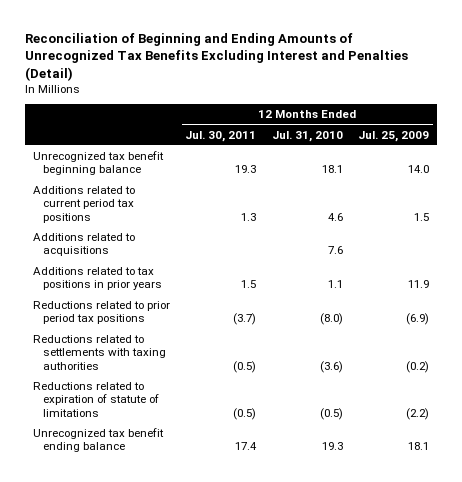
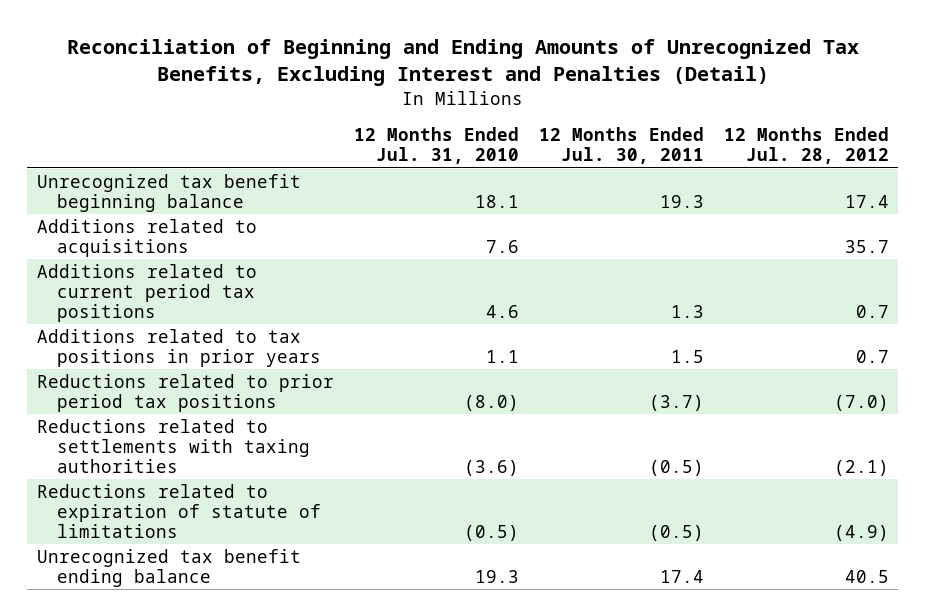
[25,32,409,81] Reconciliation of Beginning and Ending Amounts of Unrecognized Tax Benefits Excluding Interest and Penalties (Detail) -> [66,39,859,87] Reconciliation of Beginning and Ending Amounts of Unrecognized Tax Benefits, Excluding Interest and Penalties (Detail)
[358,130,430,142] Jul. 25, 2009 -> none
none -> [723,127,889,165] 12 Months Ended Jul. 28, 2012
[32,186,135,223] Additions related to current period tax positions -> [37,263,258,322] Additions related to current period tax positions

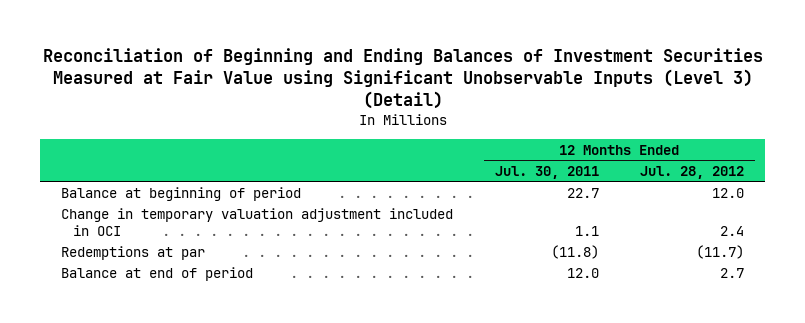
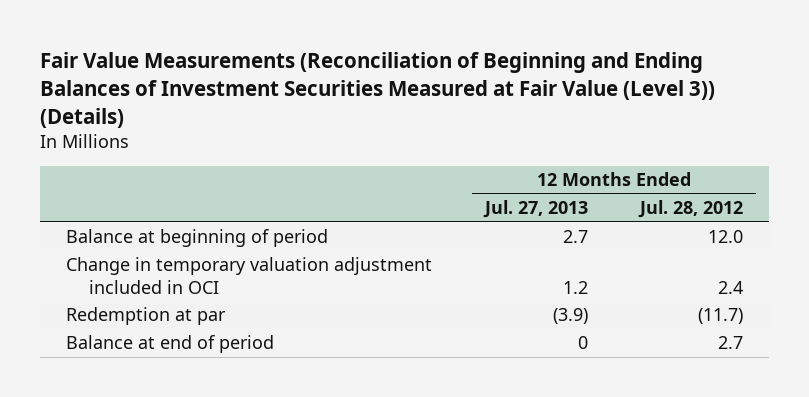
[42,47,763,110] Reconciliation of Beginning and Ending Balances of Investment Securities Measured at Fair Value using Significant Unobservable Inputs (Level 3) (Detail) -> [39,51,715,128] Fair Value Measurements (Reconciliation of Beginning and Ending Balances of Investment Securities Measured at Fair Value (Level 3)) (Details)
[494,166,599,180] Jul. 30, 2011 -> none
none -> [482,200,588,219] Jul. 27, 2013
[60,245,205,260] Redemptions at par -> [66,307,227,326] Redemption at par

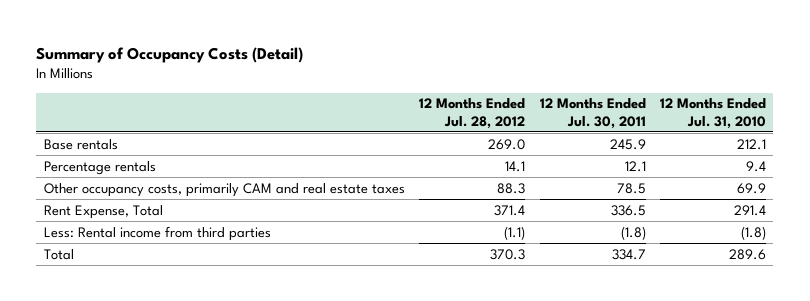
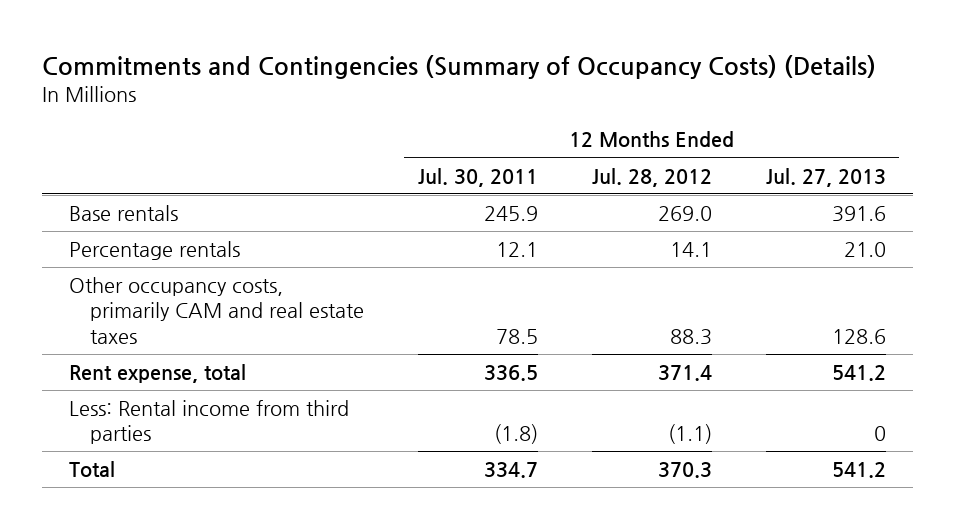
[36,46,304,63] Summary of Occupancy Costs (Detail) -> [42,54,877,79] Commitments and Contingencies (Summary of Occupancy Costs) (Details)
[660,98,767,129] 12 Months Ended Jul. 31, 2010 -> none
none -> [765,167,886,187] Jul. 27, 2013
[43,204,163,219] Rent Expense, Total -> [69,364,247,384] Rent expense, total

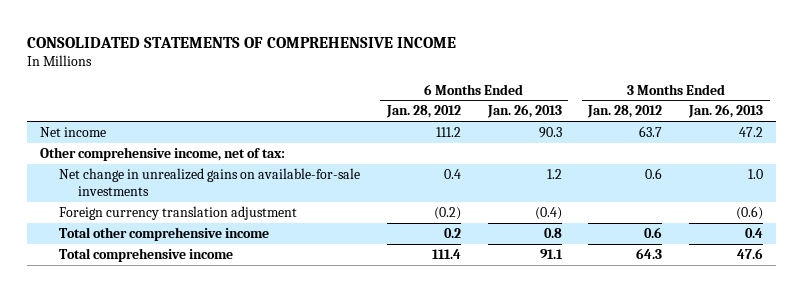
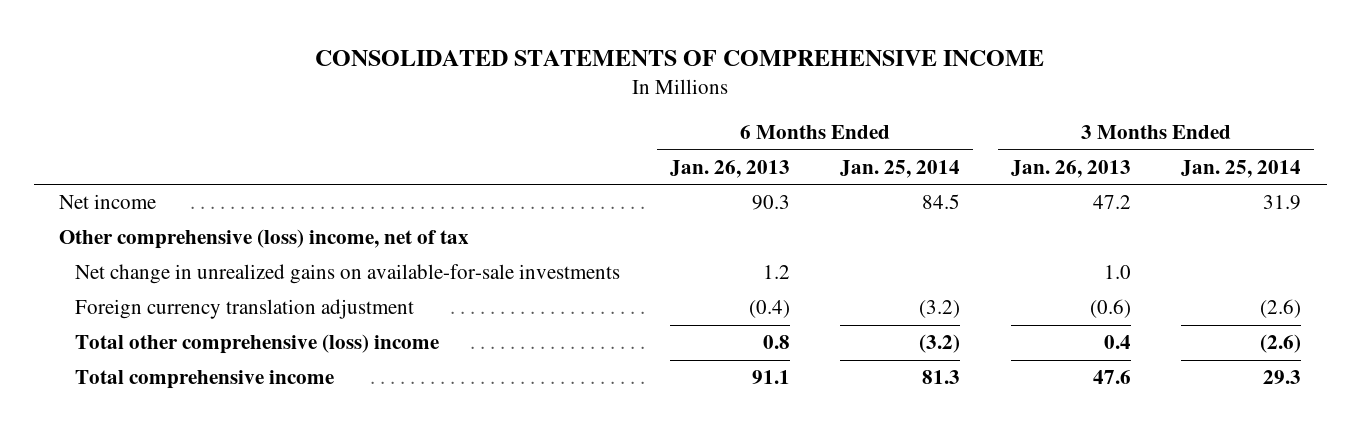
[385,105,461,119] Jan. 28, 2012 -> none
[587,105,663,119] Jan. 28, 2012 -> none
none -> [840,159,961,178] Jan. 25, 2014
none -> [1181,159,1302,178] Jan. 25, 2014
[40,146,286,161] Other comprehensive income, net of tax: -> [59,229,470,250] Other comprehensive (loss) income, net of tax
[59,226,270,241] Total other comprehensive income -> [74,334,439,355] Total other comprehensive (loss) income

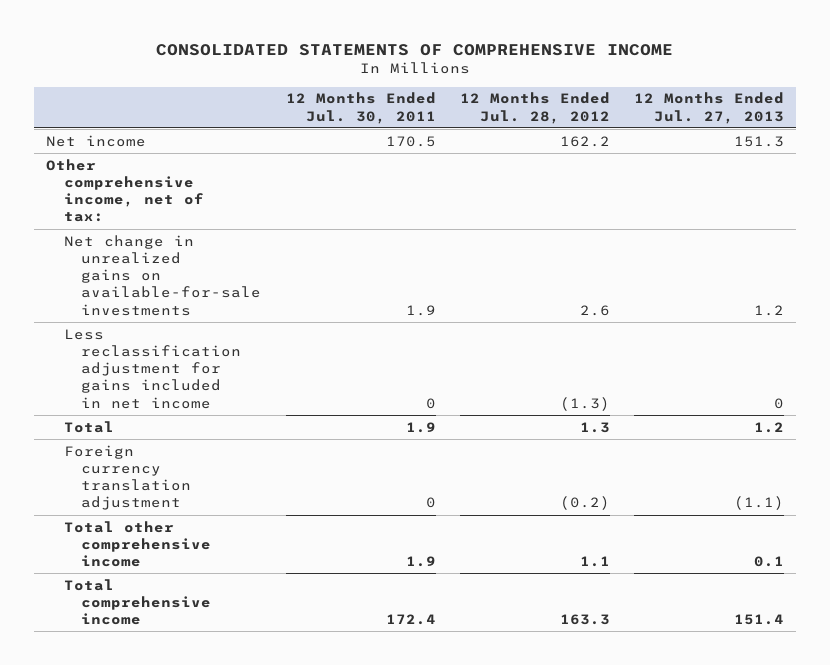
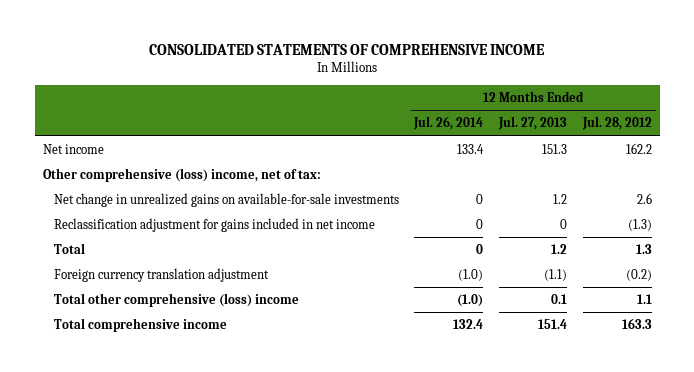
[285,92,436,124] 12 Months Ended Jul. 30, 2011 -> none
none -> [413,116,484,131] Jul. 26, 2014
[46,158,204,223] Other comprehensive income, net of tax: -> [42,167,321,182] Other comprehensive (loss) income, net of tax:
[63,328,242,409] Less reclassification adjustment for gains included in net income -> [53,217,375,232] Reclassification adjustment for gains included in net income
[63,520,212,568] Total other comprehensive income -> [53,292,299,307] Total other comprehensive (loss) income

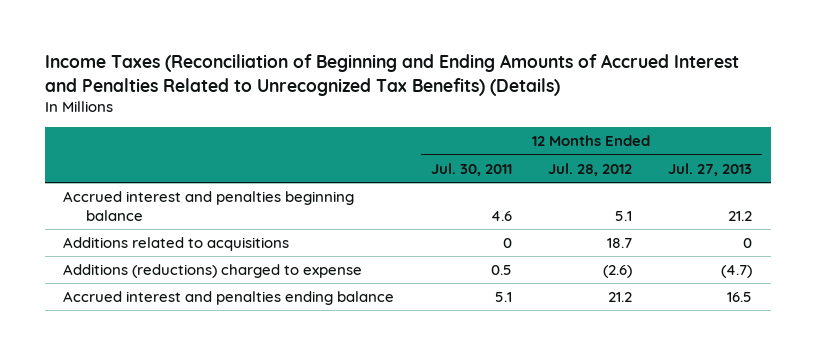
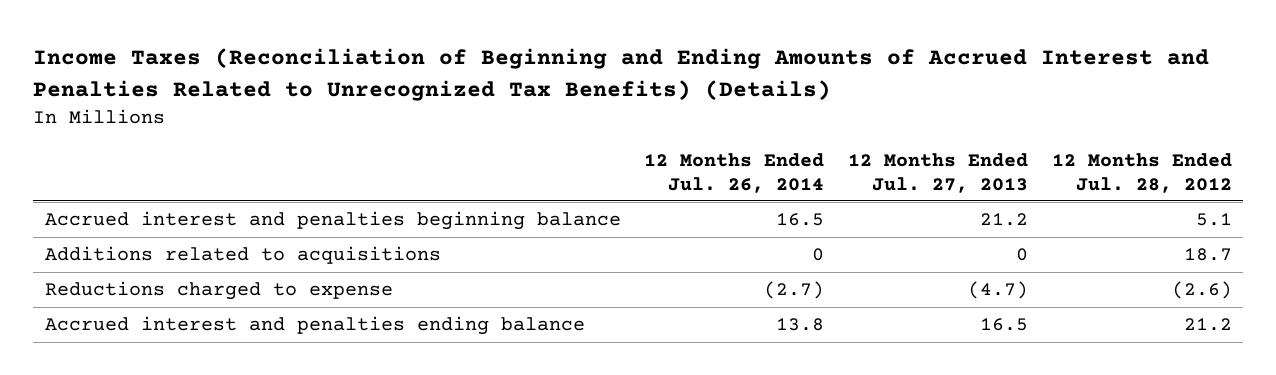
[430,162,512,176] Jul. 30, 2011 -> none
none -> [644,153,825,193] 12 Months Ended Jul. 26, 2014
[63,264,363,279] Additions (reductions) charged to expense -> [44,281,393,301] Reductions charged to expense

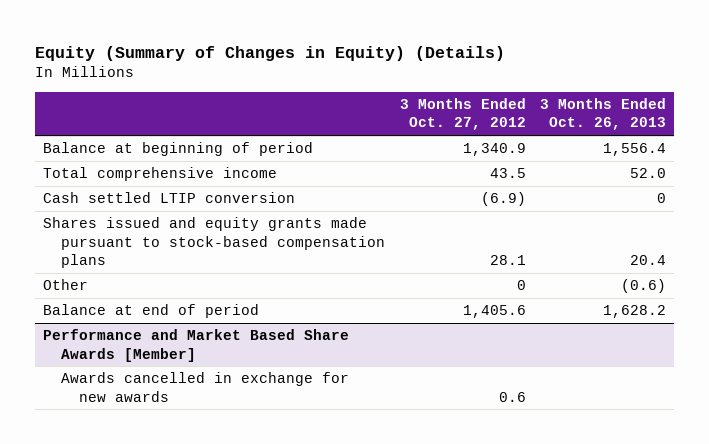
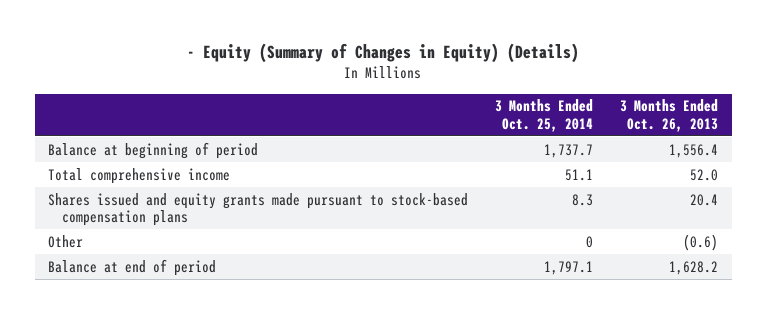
[35,45,506,61] Equity (Summary of Changes in Equity) (Details) -> [187,43,580,64] - Equity (Summary of Changes in Equity) (Details)
[399,98,526,131] 3 Months Ended Oct. 27, 2012 -> none
none -> [495,99,594,132] 3 Months Ended Oct. 25, 2014
[42,192,295,204] Cash settled LTIP conversion -> none
[42,329,349,362] Performance and Market Based Share Awards [Member] -> none
[60,372,349,402] Awards cancelled in exchange for new awards -> none

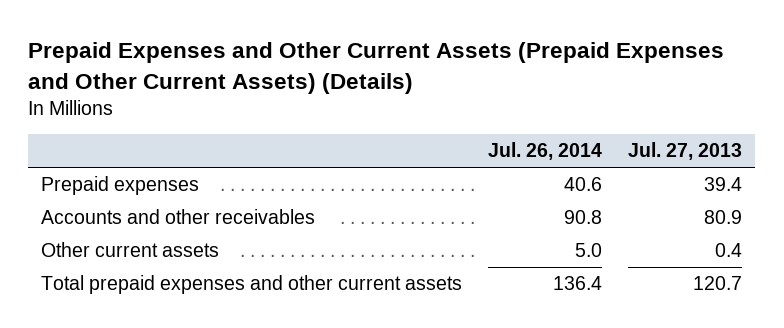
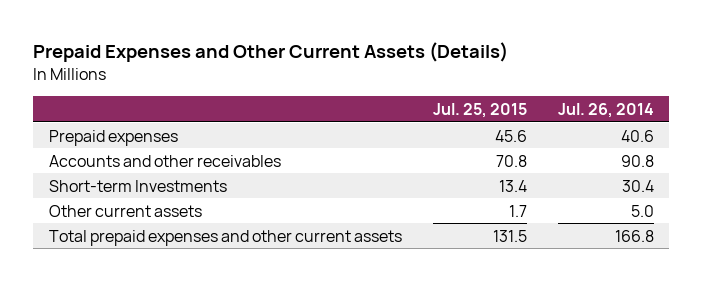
[28,42,725,94] Prepaid Expenses and Other Current Assets (Prepaid Expenses and Other Current Assets) (Details) -> [33,42,509,63] Prepaid Expenses and Other Current Assets (Details)
[628,142,743,161] Jul. 27, 2013 -> none
none -> [432,102,527,118] Jul. 25, 2015
none -> [48,179,227,192] Short-term Investments
[553,276,603,291] 136.4 -> [614,229,654,242] 166.8

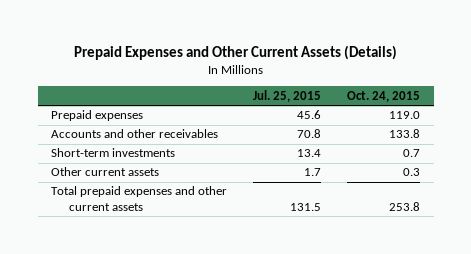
[557,102,654,118] Jul. 26, 2014 -> none
none -> [347,90,421,102] Oct. 24, 2015
[48,179,227,192] Short-term Investments -> [50,148,175,158] Short-term investments

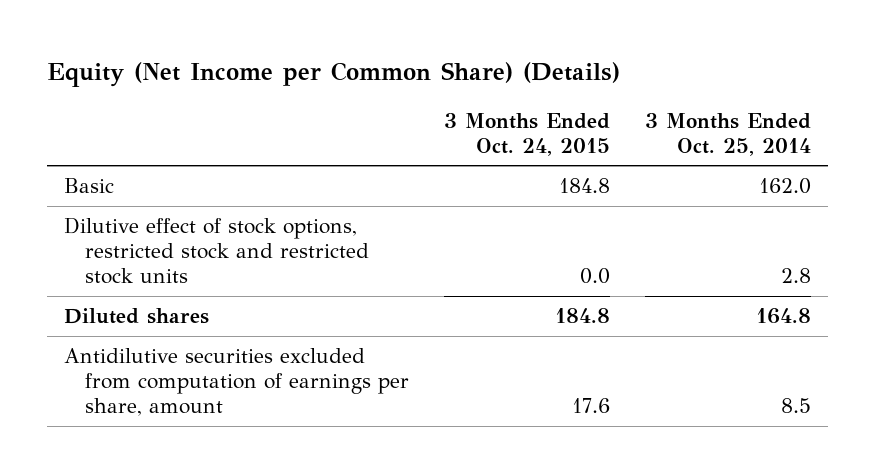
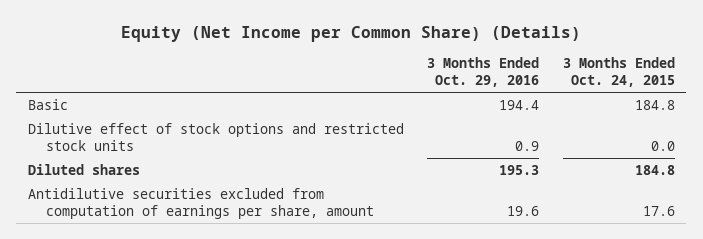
[644,112,811,156] 3 Months Ended Oct. 25, 2014 -> none
none -> [427,57,540,88] 3 Months Ended Oct. 29, 2016
[64,217,370,285] Dilutive effect of stock options, restricted stock and restricted stock units -> [28,122,405,151] Dilutive effect of stock options and restricted stock units

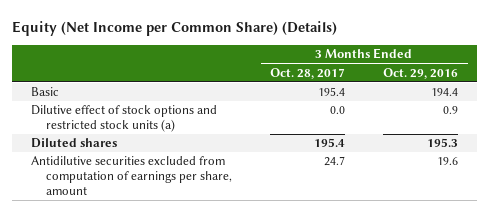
[562,57,675,88] 3 Months Ended Oct. 24, 2015 -> none
none -> [270,67,346,79] Oct. 28, 2017
[28,122,405,151] Dilutive effect of stock options and restricted stock units -> [31,105,218,133] Dilutive effect of stock options and restricted stock units (a)

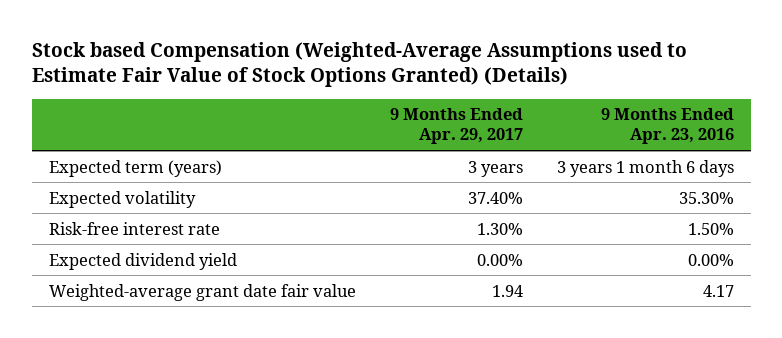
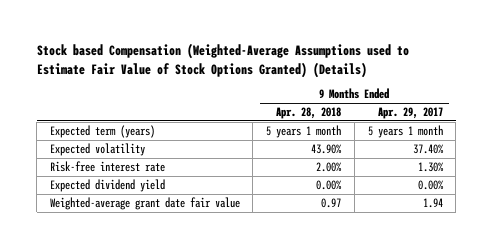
[600,108,734,145] 9 Months Ended Apr. 23, 2016 -> none
none -> [276,106,342,119] Apr. 28, 2018
[467,160,523,177] 3 years -> [367,124,443,138] 5 years 1 month

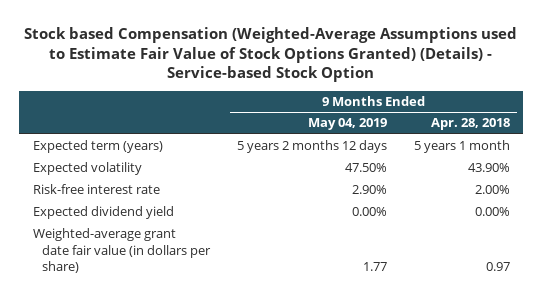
[36,43,409,78] Stock based Compensation (Weighted-Average Assumptions used to Estimate Fair Value of Stock Options Granted) (Details) -> [24,27,518,83] Stock based Compensation (Weighted-Average Assumptions used to Estimate Fair Value of Stock Options Granted) (Details) - Service-based Stock Option
[377,106,443,119] Apr. 29, 2017 -> none
none -> [308,118,388,131] May 04, 2019
[49,196,240,210] Weighted-average grant date fair value -> [32,228,212,273] Weighted-average grant date fair value (in dollars per share)

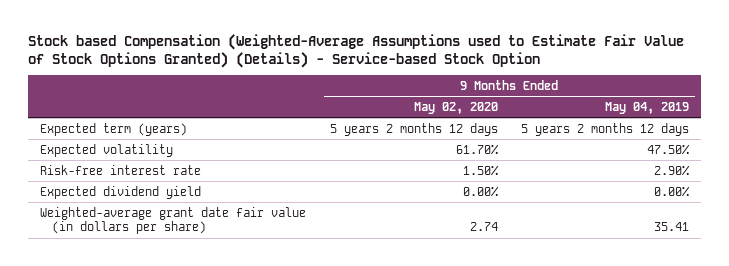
[430,118,510,131] Apr. 28, 2018 -> none
none -> [413,101,498,114] May 02, 2020
[363,261,388,271] 1.77 -> [654,222,690,232] 35.41

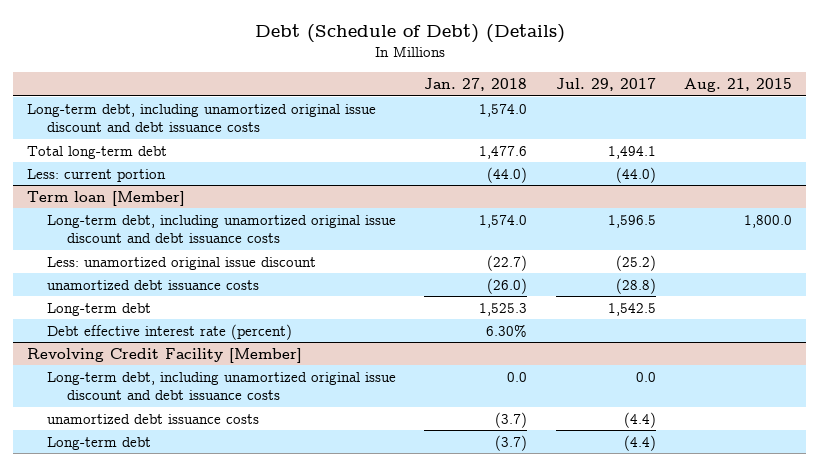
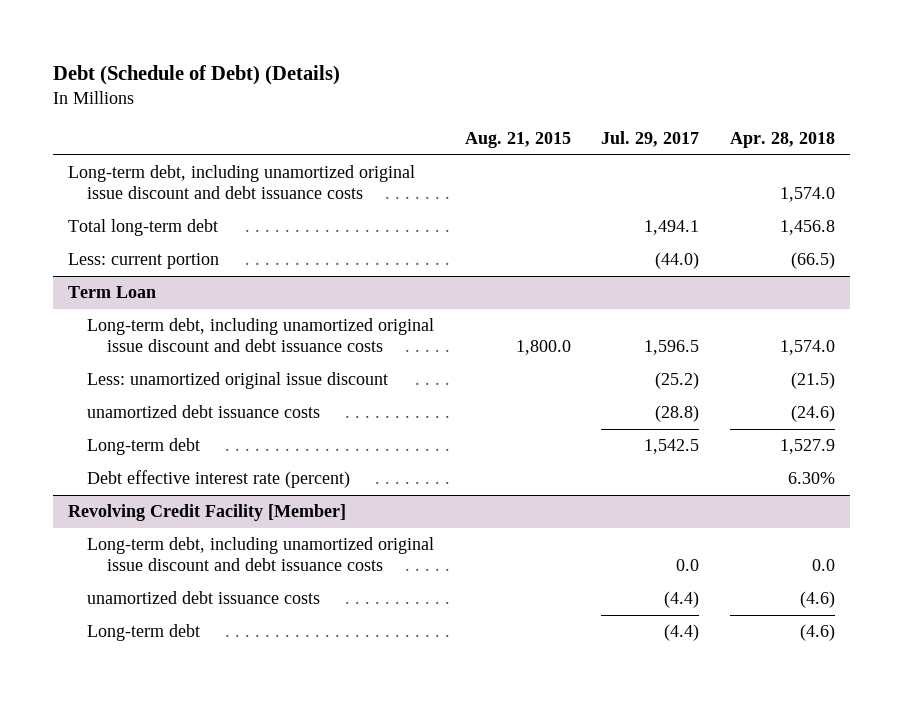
[424,78,528,92] Jan. 27, 2018 -> none
none -> [729,132,835,149] Apr. 28, 2018
[27,190,186,206] Term loan [Member] -> [67,286,156,299] Term Loan

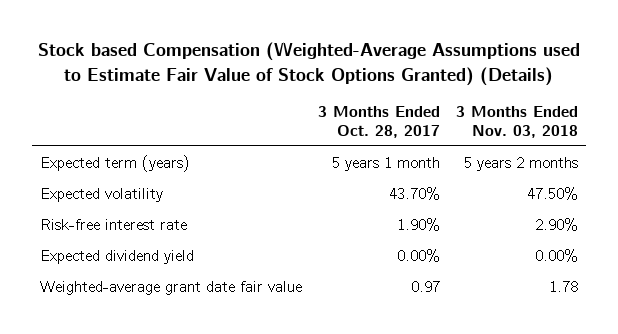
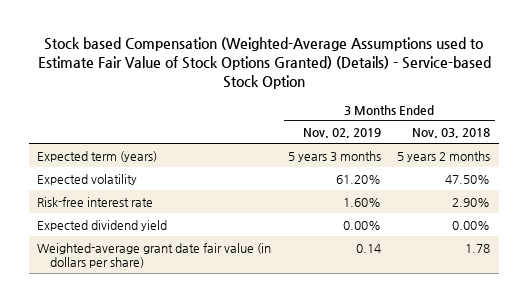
[37,41,580,86] Stock based Compensation (Weighted-Average Assumptions used to Estimate Fair Value of Stock Options Granted) (Details) -> [37,36,491,89] Stock based Compensation (Weighted-Average Assumptions used to Estimate Fair Value of Stock Options Granted) (Details) - Service-based Stock Option
[317,106,440,138] 3 Months Ended Oct. 28, 2017 -> none
none -> [302,128,381,139] Nov. 02, 2019
[40,280,303,295] Weighted-average grant date fair value -> [37,242,272,269] Weighted-average grant date fair value (in dollars per share)

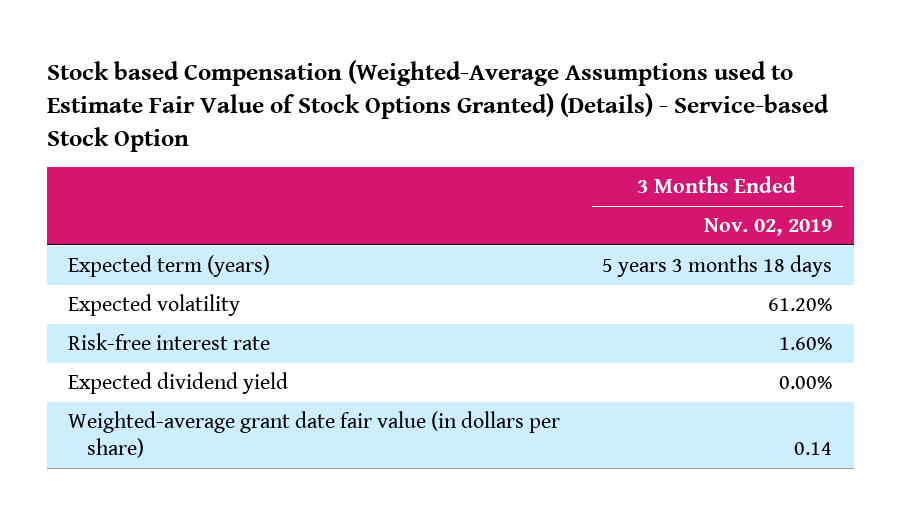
[412,128,491,139] Nov. 03, 2018 -> none
[287,150,381,162] 5 years 3 months -> [602,254,833,277] 5 years 3 months 18 days

